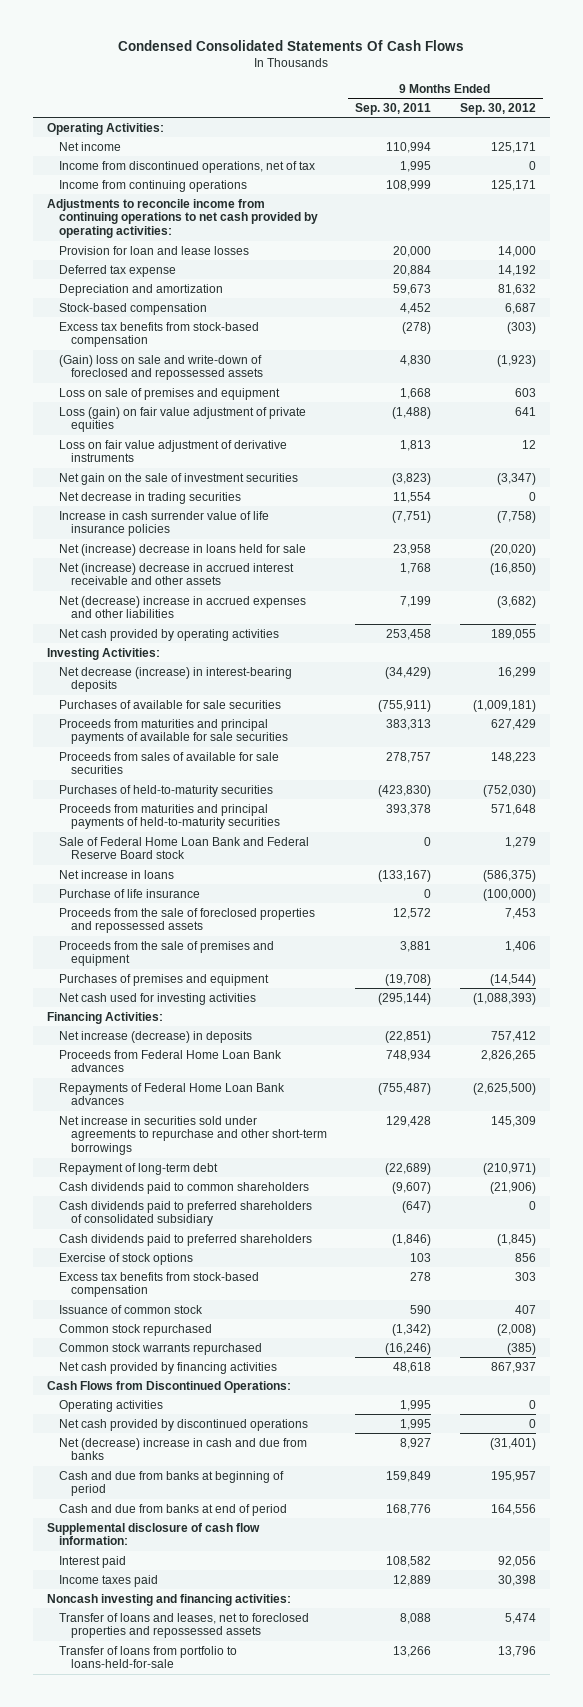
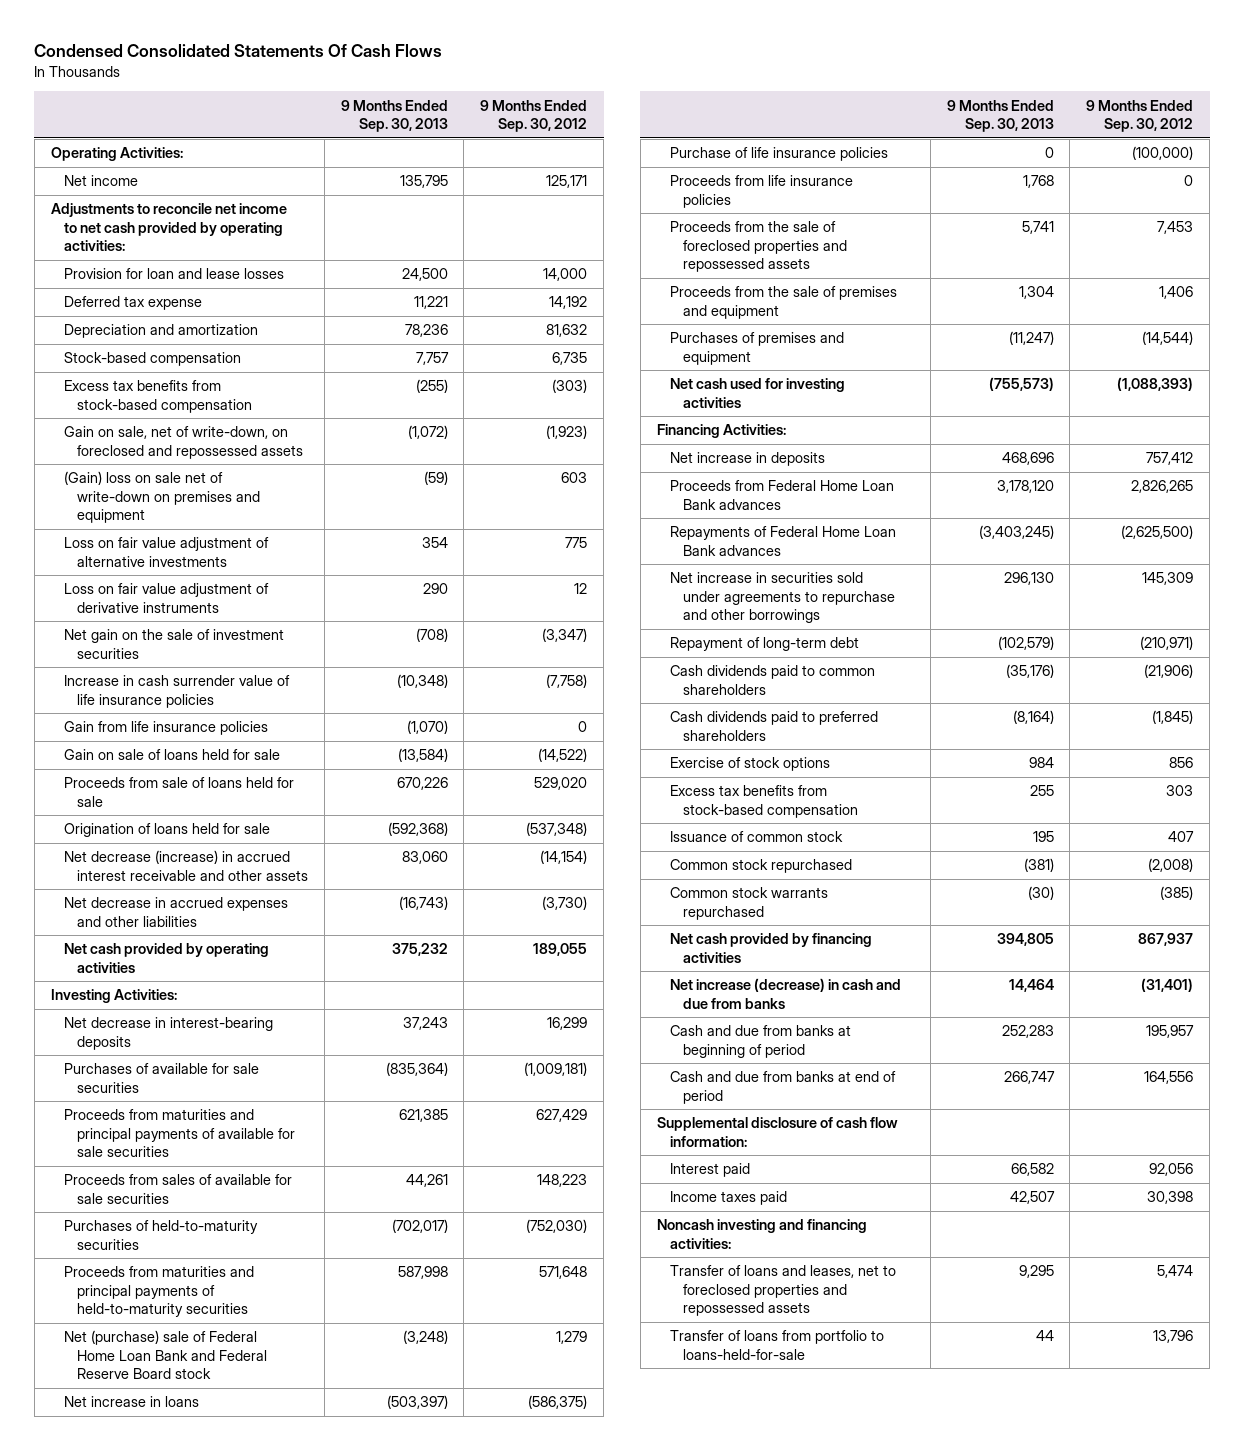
[355,102,432,115] Sep. 30, 2011 -> none
none -> [340,99,448,133] 9 Months Ended Sep. 30, 2013
[58,160,315,173] Income from discontinued operations, net of tax -> none
[58,179,247,192] Income from continuing operations -> none
[47,198,318,239] Adjustments to reconcile income from continuing operations to net cash provided by operating activities: -> [50,203,287,252] Adjustments to reconcile net income to net cash provided by operating activities:
[504,302,536,314] 6,687 -> [552,352,588,366] 6,735
[58,354,263,381] (Gain) loss on sale and write-down of foreclosed and repossessed assets -> [63,426,303,459] Gain on sale, net of write-down, on foreclosed and repossessed assets
[58,387,280,400] Loss on sale of premises and equipment -> [63,471,260,524] (Gain) loss on sale net of write-down on premises and equipment
[58,406,306,433] Loss (gain) on fair value adjustment of private equities -> [63,537,269,567] Loss on fair value adjustment of alternative investments
[514,406,536,416] 641 -> [565,537,588,549] 775
[58,491,241,504] Net decrease in trading securities -> none
[58,543,306,556] Net (increase) decrease in loans held for sale -> none
none -> [63,721,268,736] Gain from life insurance policies
none -> [63,749,280,761] Gain on sale of loans held for sale
none -> [63,777,294,807] Proceeds from sale of loans held for sale
none -> [63,823,270,838] Origination of loans held for sale
[58,562,294,586] Net (increase) decrease in accrued interest receivable and other assets -> [63,850,308,881] Net decrease (increase) in accrued interest receivable and other assets
[489,562,536,575] (16,850) -> [540,850,588,865] (14,154)
[58,595,306,619] Net (decrease) increase in accrued expenses and other liabilities -> [63,897,288,927] Net decrease in accrued expenses and other liabilities
[496,595,536,608] (3,682) -> [542,896,588,911] (3,730)
[58,666,292,693] Net decrease (increase) in interest-bearing deposits -> [63,1017,273,1050] Net decrease in interest-bearing deposits
[58,836,309,860] Sale of Federal Home Loan Bank and Federal Reserve Board stock -> [63,1330,267,1380] Net (purchase) sale of Federal Home Loan Bank and Federal Reserve Board stock
[58,888,200,898] Purchase of life insurance -> [669,147,888,162] Purchase of life insurance policies
none -> [669,175,853,208] Proceeds from life insurance policies
[58,1030,252,1043] Net increase (decrease) in deposits -> [669,452,825,467] Net increase in deposits
[58,1115,327,1156] Net increase in securities sold under agreements to repurchase and other short-term borrowings -> [669,572,895,624] Net increase in securities sold under agreements to repurchase and other borrowings
[58,1200,312,1227] Cash dividends paid to preferred shareholders of consolidated subsidiary -> none
[47,1380,292,1393] Cash Flows from Discontinued Operations: -> none
[58,1399,163,1412] Operating activities -> none
[58,1418,308,1431] Net cash provided by discontinued operations -> none
[58,1437,307,1461] Net (decrease) increase in cash and due from banks -> [669,978,901,1009] Net increase (decrease) in cash and due from banks

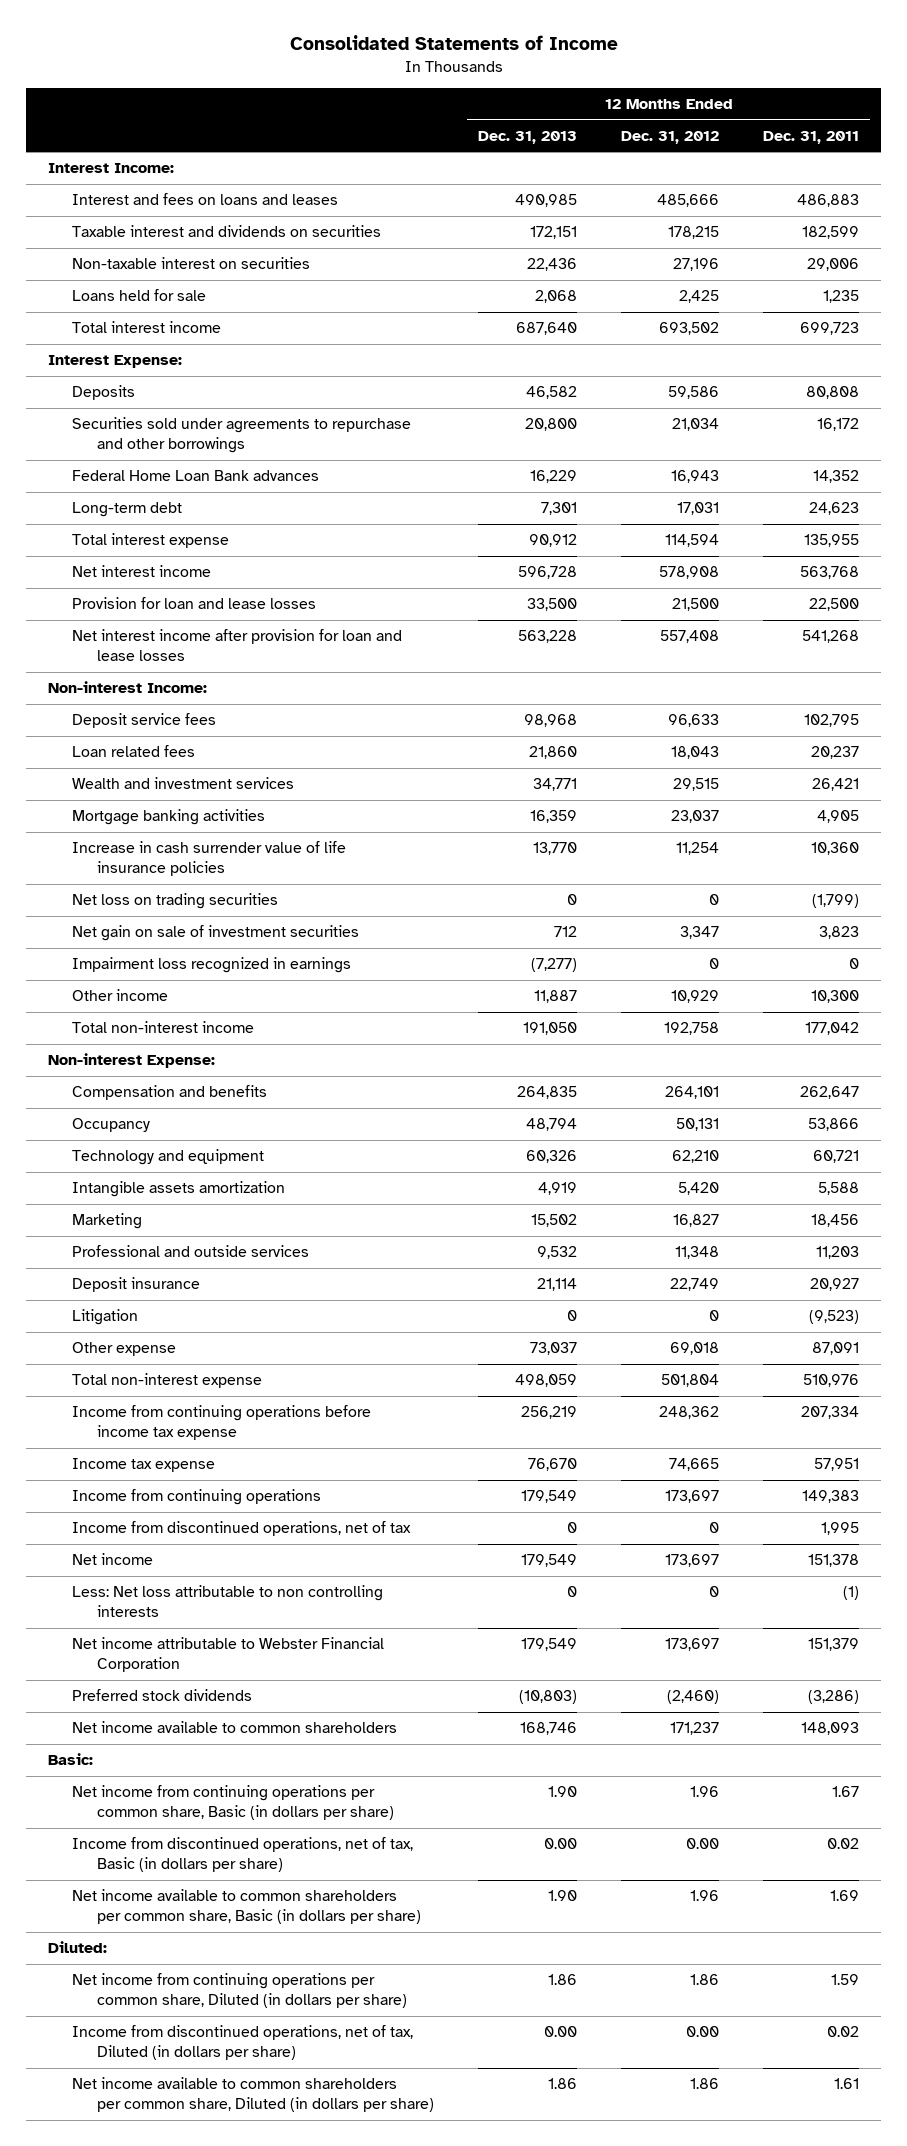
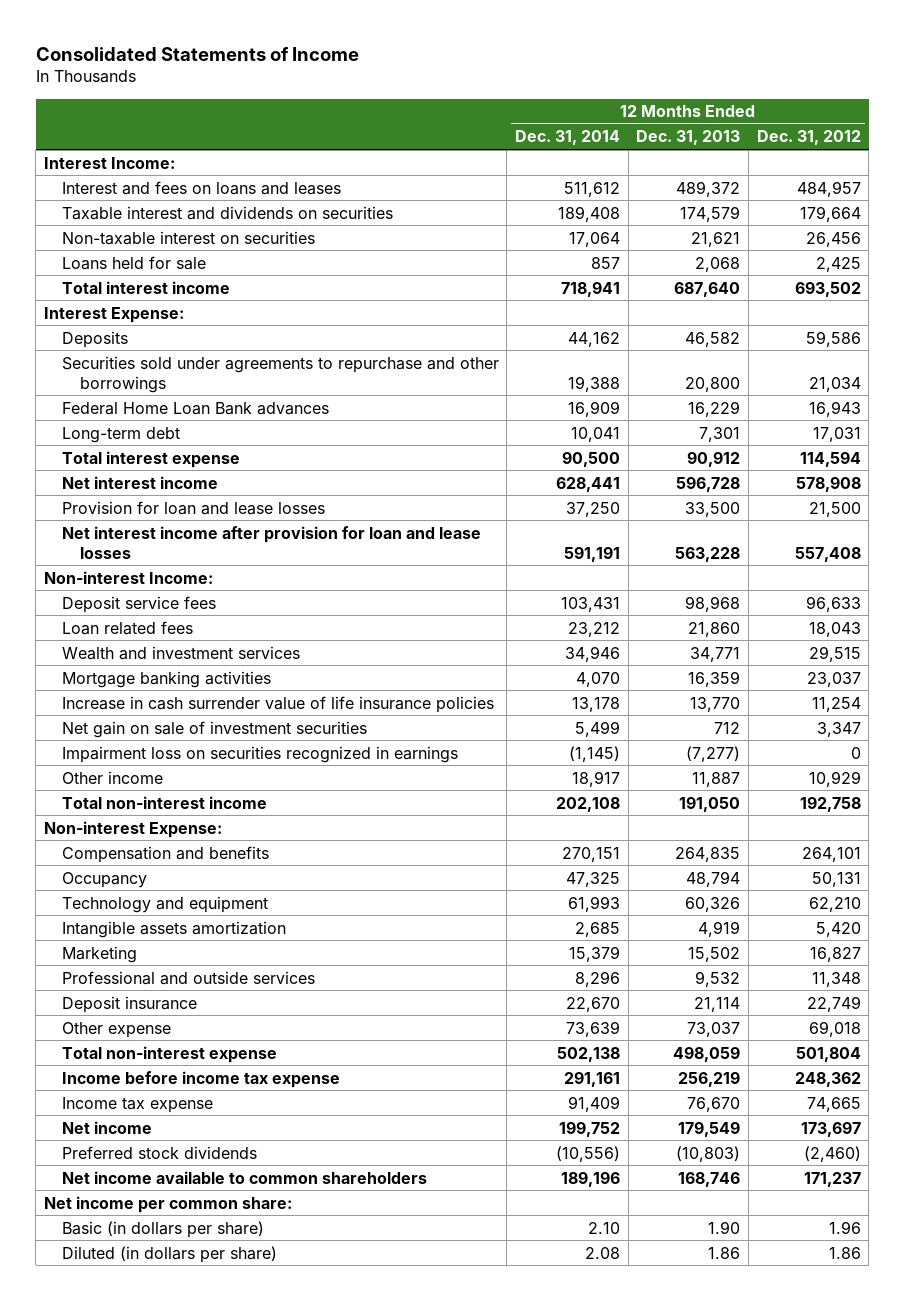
[763,130,860,144] Dec. 31, 2011 -> none
none -> [515,130,621,146] Dec. 31, 2014
[515,194,578,208] 490,985 -> [676,180,741,197] 489,372
[657,194,720,208] 485,666 -> [796,180,861,197] 484,957
[530,226,578,240] 172,151 -> [680,205,741,222] 174,579
[668,226,720,240] 178,215 -> [799,205,861,222] 179,664
[527,258,578,272] 22,436 -> [691,231,741,247] 21,621
[673,258,720,272] 27,196 -> [805,231,861,247] 26,456
[72,893,279,910] Net loss on trading securities -> none
[72,957,352,974] Impairment loss recognized in earnings -> [61,745,458,763] Impairment loss on securities recognized in earnings
[72,1309,139,1326] Litigation -> none
[72,1405,372,1441] Income from continuing operations before income tax expense -> [61,1070,340,1088] Income before income tax expense
[72,1489,322,1506] Income from continuing operations -> none
[72,1521,412,1537] Income from discontinued operations, net of tax -> none
[72,1585,384,1618] Less: Net loss attributable to non controlling interests -> none
[72,1637,385,1673] Net income attributable to Webster Financial Corporation -> none
[47,1753,93,1766] Basic: -> none
[72,1785,395,1821] Net income from continuing operations per common share, Basic (in dollars per share) -> none
[72,1837,414,1873] Income from discontinued operations, net of tax, Basic (in dollars per share) -> none
[47,1941,107,1954] Diluted: -> none
[72,1973,408,2009] Net income from continuing operations per common share, Diluted (in dollars per share) -> none
[72,2025,414,2061] Income from discontinued operations, net of tax, Diluted (in dollars per share) -> none
none -> [43,1195,292,1213] Net income per common share:
[72,1889,422,1925] Net income available to common shareholders per common share, Basic (in dollars per share) -> [61,1220,264,1238] Basic (in dollars per share)
[72,2077,435,2113] Net income available to common shareholders per common share, Diluted (in dollars per share) -> [61,1245,277,1263] Diluted (in dollars per share)

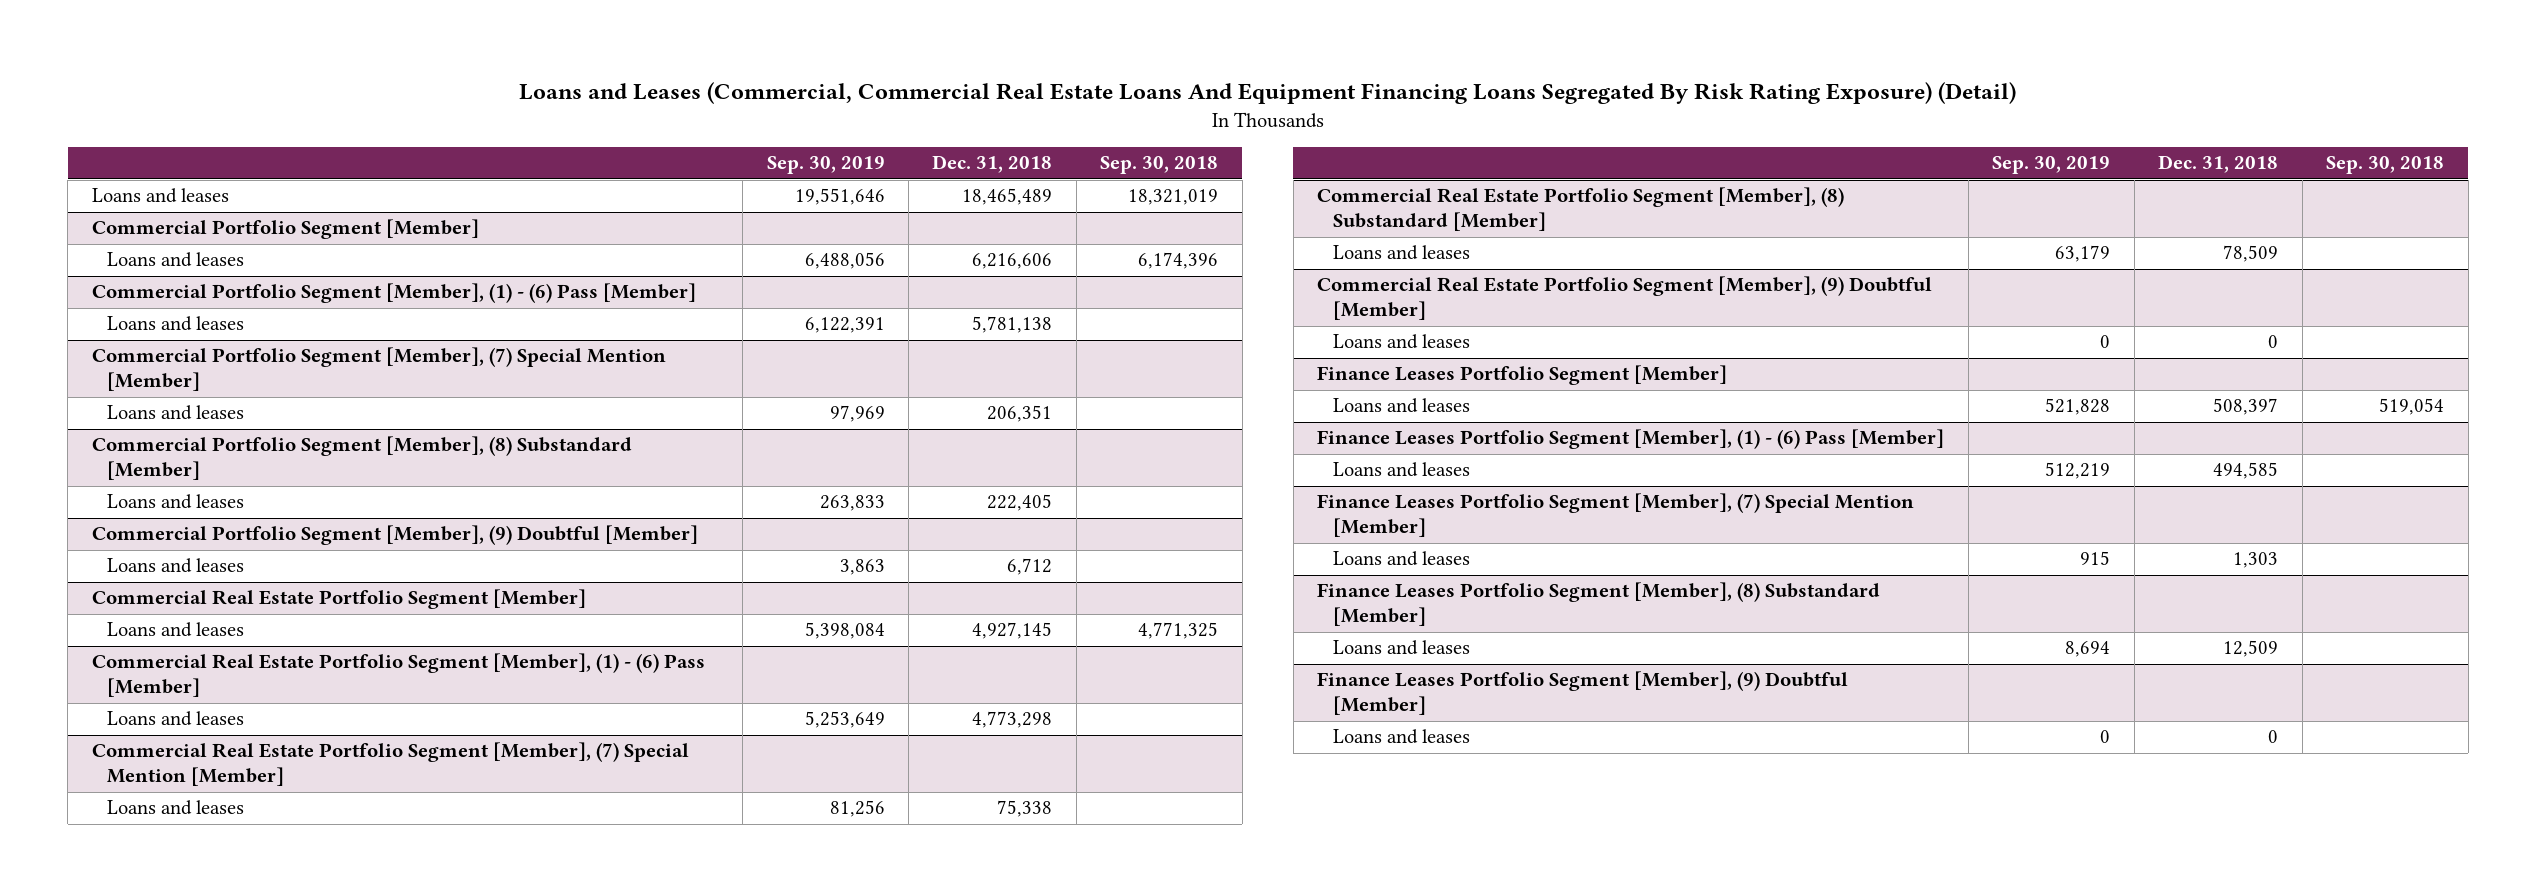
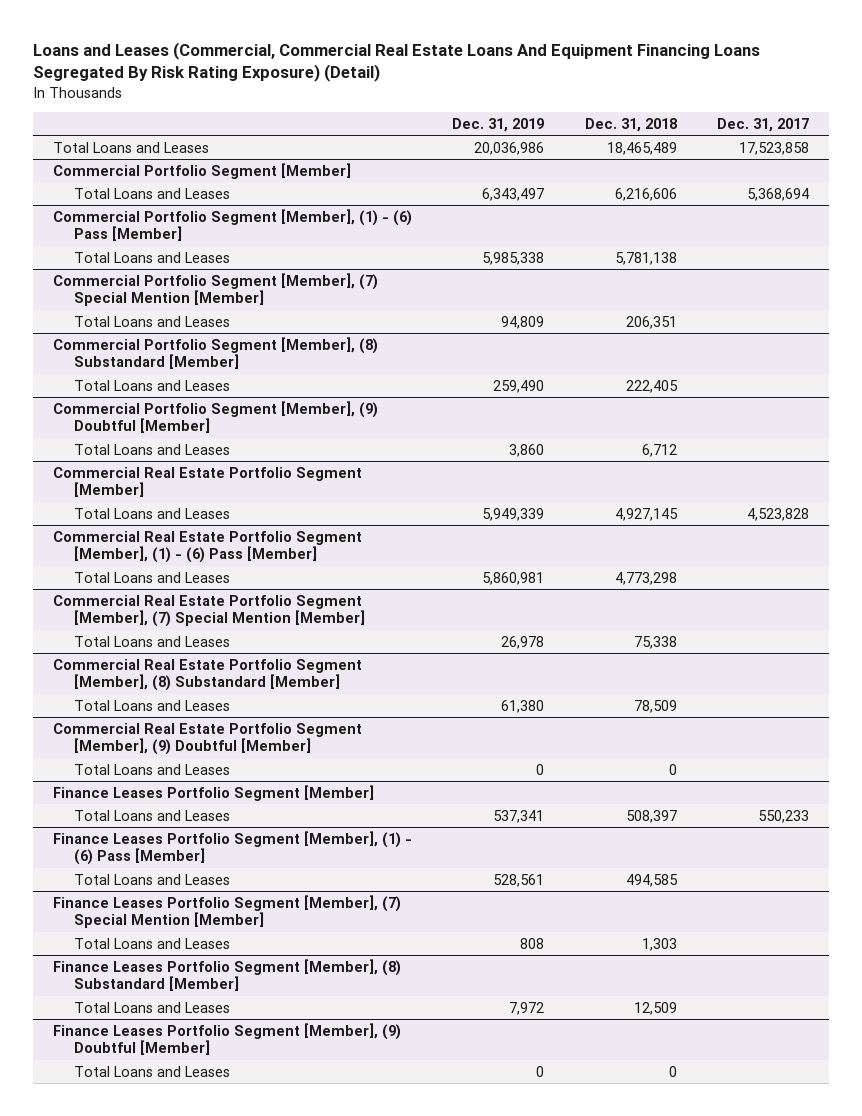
[766,156,885,175] Sep. 30, 2019 -> none
[1100,156,1219,175] Sep. 30, 2018 -> none
none -> [452,117,545,132] Dec. 31, 2019
none -> [716,117,809,132] Dec. 31, 2017
[91,188,229,204] Loans and leases -> [53,141,210,153] Total Loans and Leases
[107,252,245,268] Loans and leases -> [74,187,231,199] Total Loans and Leases
[107,316,245,332] Loans and leases -> [74,251,231,263] Total Loans and Leases
[107,405,245,421] Loans and leases -> [74,315,231,327] Total Loans and Leases
[107,494,245,510] Loans and leases -> [74,379,231,391] Total Loans and Leases
[107,558,245,574] Loans and leases -> [74,443,231,455] Total Loans and Leases
[107,622,245,638] Loans and leases -> [74,507,231,519] Total Loans and Leases
[107,711,245,727] Loans and leases -> [74,571,231,583] Total Loans and Leases
[107,800,245,816] Loans and leases -> [74,635,231,647] Total Loans and Leases
[1333,245,1471,261] Loans and leases -> [74,699,231,711] Total Loans and Leases
[1333,334,1471,350] Loans and leases -> [74,763,231,775] Total Loans and Leases
[1333,398,1471,414] Loans and leases -> [74,809,231,821] Total Loans and Leases
[1333,462,1471,478] Loans and leases -> [74,873,231,885] Total Loans and Leases
[1333,551,1471,567] Loans and leases -> [74,937,231,949] Total Loans and Leases
[1333,640,1471,656] Loans and leases -> [74,1001,231,1013] Total Loans and Leases
[1333,729,1471,745] Loans and leases -> [74,1065,231,1077] Total Loans and Leases

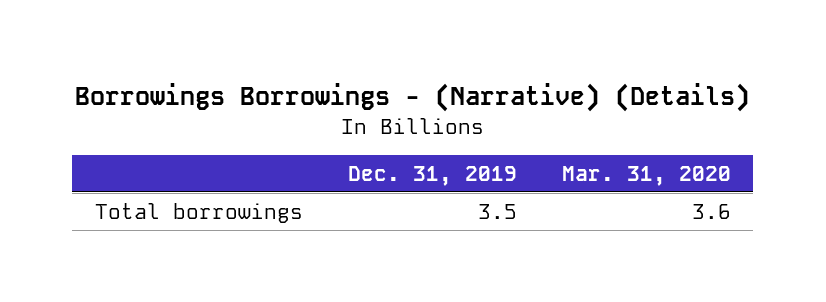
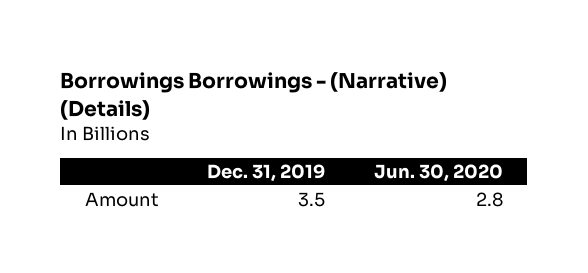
[561,165,731,186] Mar. 31, 2020 -> none
none -> [374,163,504,182] Jun. 30, 2020
[94,202,303,223] Total borrowings -> [84,191,159,207] Amount

